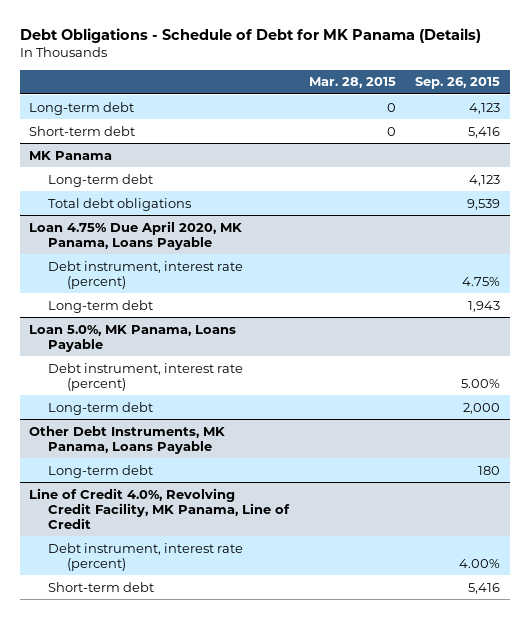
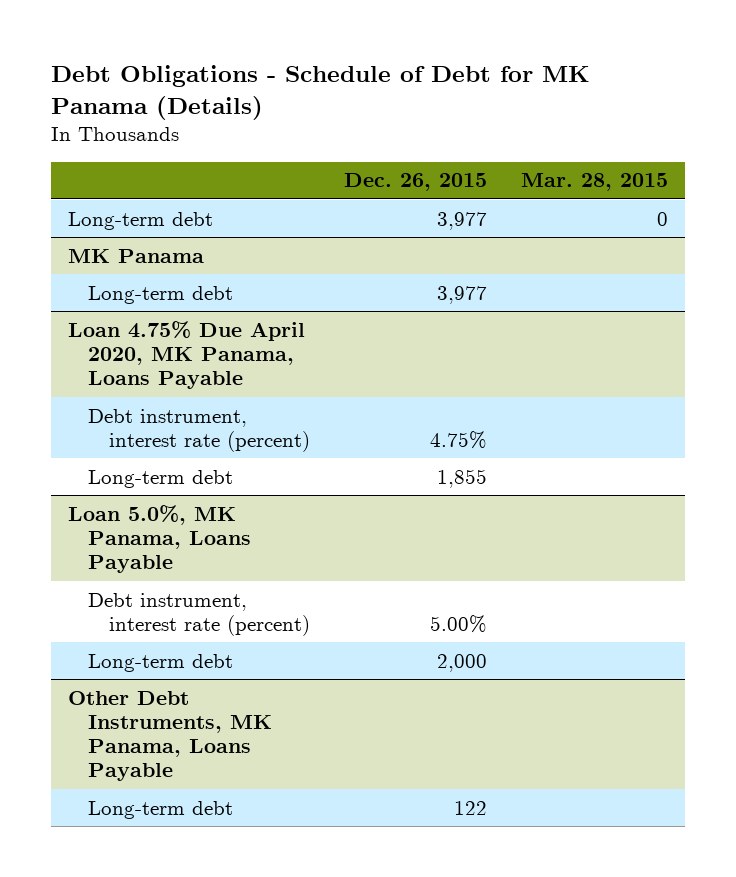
[415,77,501,90] Sep. 26, 2015 -> none
none -> [343,173,487,192] Dec. 26, 2015
[29,125,136,136] Short-term debt -> none
[48,197,192,211] Total debt obligations -> none
[29,487,291,529] Line of Credit 4.0%, Revolving Credit Facility, MK Panama, Line of Credit -> none
[48,542,244,571] Debt instrument, interest rate (percent) -> none
[48,581,155,592] Short-term debt -> none

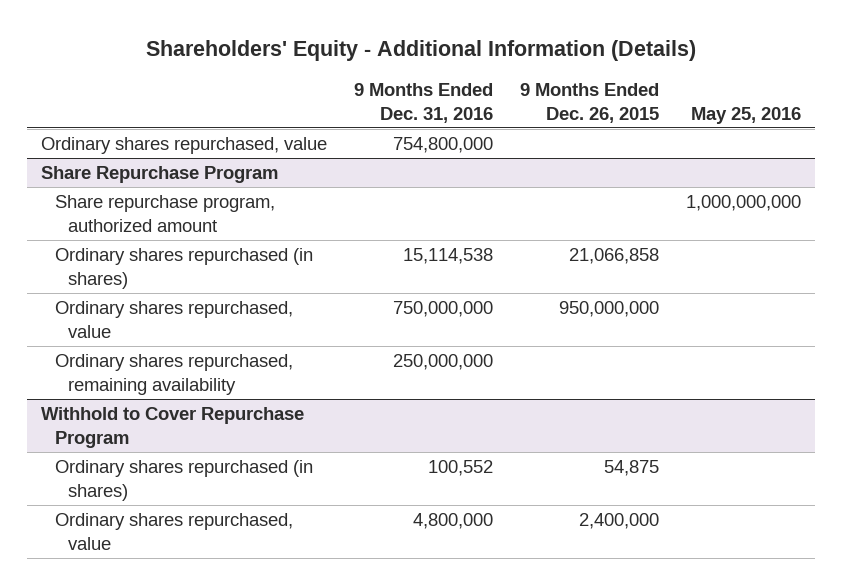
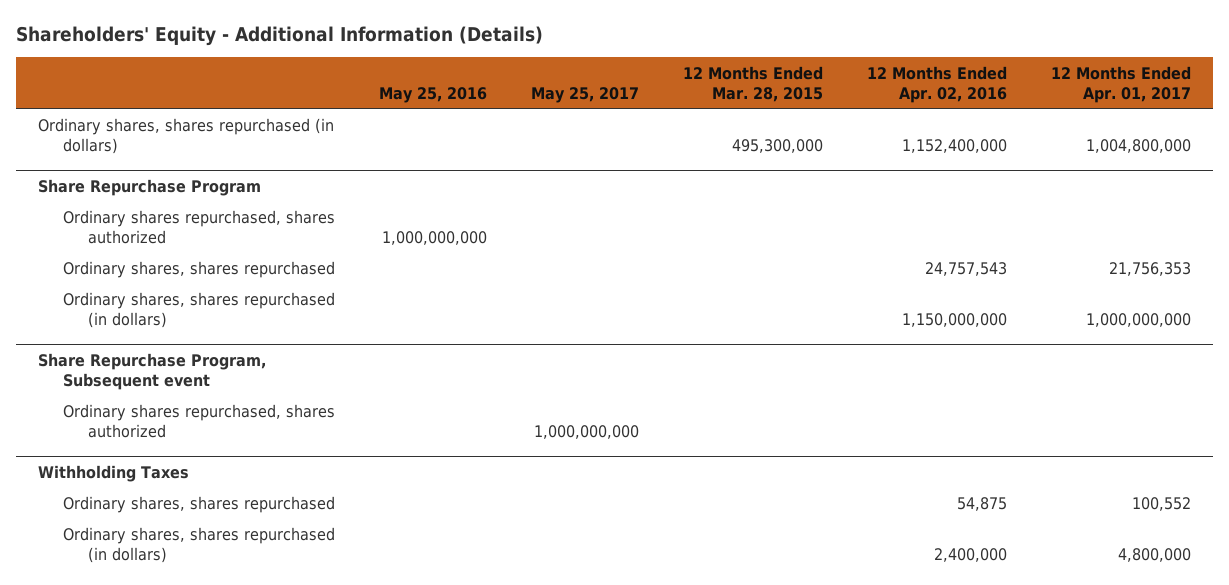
[354,82,494,123] 9 Months Ended Dec. 31, 2016 -> none
[520,82,660,123] 9 Months Ended Dec. 26, 2015 -> none
none -> [531,86,640,103] May 25, 2017
none -> [683,65,824,102] 12 Months Ended Mar. 28, 2015
none -> [867,65,1008,103] 12 Months Ended Apr. 02, 2016
none -> [1051,65,1192,103] 12 Months Ended Apr. 01, 2017
[40,136,327,154] Ordinary shares repurchased, value -> [38,117,335,154] Ordinary shares, shares repurchased (in dollars)
[54,353,293,395] Ordinary shares repurchased, remaining availability -> none
[54,194,275,232] Share repurchase program, authorized amount -> [62,209,335,244] Ordinary shares repurchased, shares authorized
[54,247,313,289] Ordinary shares repurchased (in shares) -> [62,260,335,278] Ordinary shares, shares repurchased
[54,300,293,338] Ordinary shares repurchased, value -> [62,291,335,328] Ordinary shares, shares repurchased (in dollars)
none -> [38,352,267,390] Share Repurchase Program, Subsequent event
none -> [62,403,335,438] Ordinary shares repurchased, shares authorized
[40,406,304,448] Withhold to Cover Repurchase Program -> [38,464,190,482] Withholding Taxes
[54,459,313,501] Ordinary shares repurchased (in shares) -> [62,495,335,513] Ordinary shares, shares repurchased
[54,512,293,550] Ordinary shares repurchased, value -> [62,526,335,563] Ordinary shares, shares repurchased (in dollars)

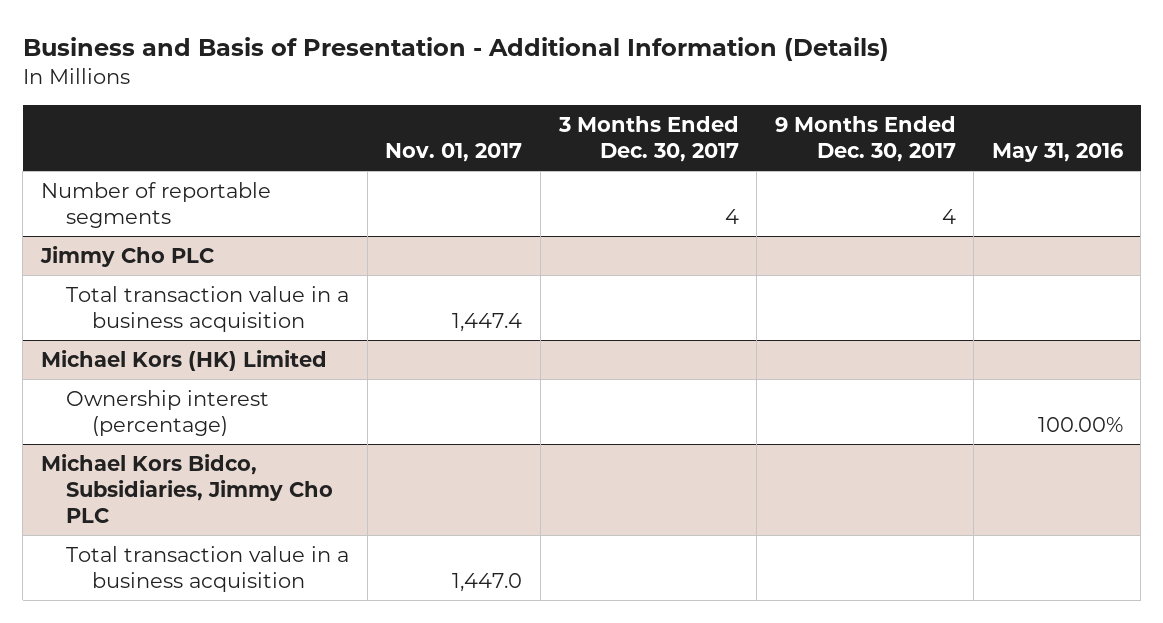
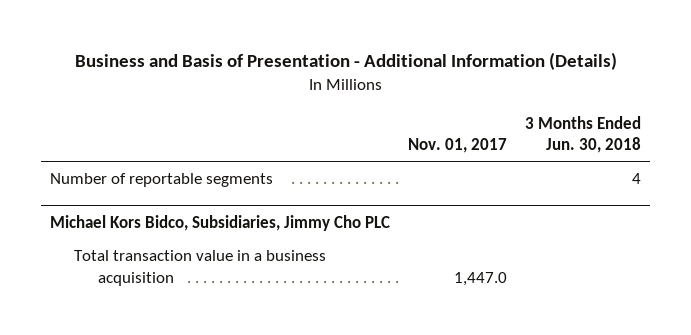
[557,115,739,162] 3 Months Ended Dec. 30, 2017 -> none
[774,115,956,162] 9 Months Ended Dec. 30, 2017 -> none
[991,142,1123,162] May 31, 2016 -> none
none -> [525,115,642,154] 3 Months Ended Jun. 30, 2018
[39,245,214,267] Jimmy Cho PLC -> none
[66,285,350,332] Total transaction value in a business acquisition -> none
[40,349,327,371] Michael Kors (HK) Limited -> none
[66,389,270,436] Ownership interest (percentage) -> none

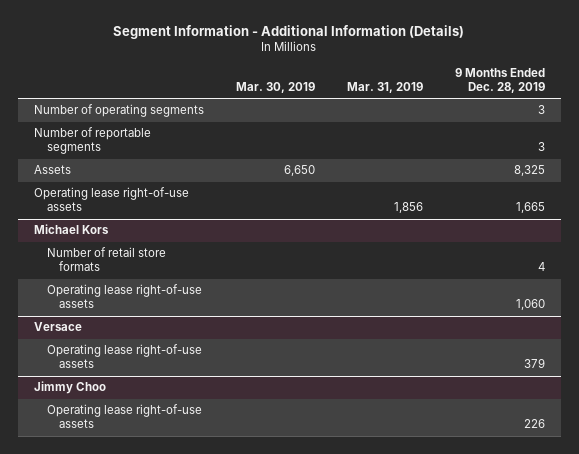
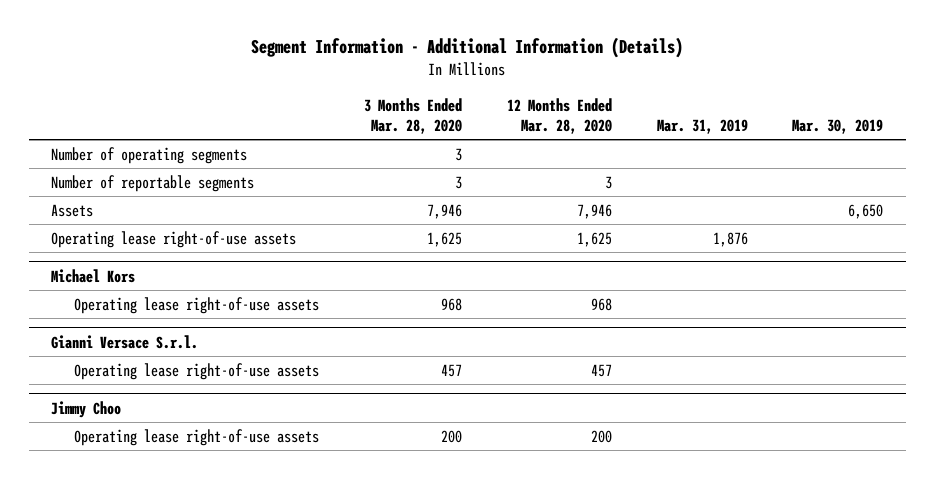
[454,68,545,94] 9 Months Ended Dec. 28, 2019 -> none
none -> [363,98,462,134] 3 Months Ended Mar. 28, 2020
none -> [506,98,612,134] 12 Months Ended Mar. 28, 2020
[393,202,423,214] 1,856 -> [712,231,748,247] 1,876
[46,247,166,272] Number of retail store formats -> none
[33,322,82,332] Versace -> [50,334,198,349] Gianni Versace S.r.l.

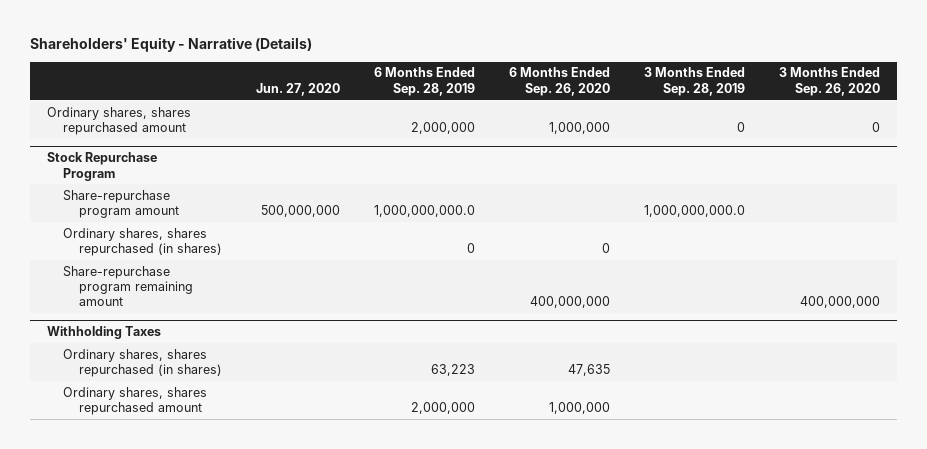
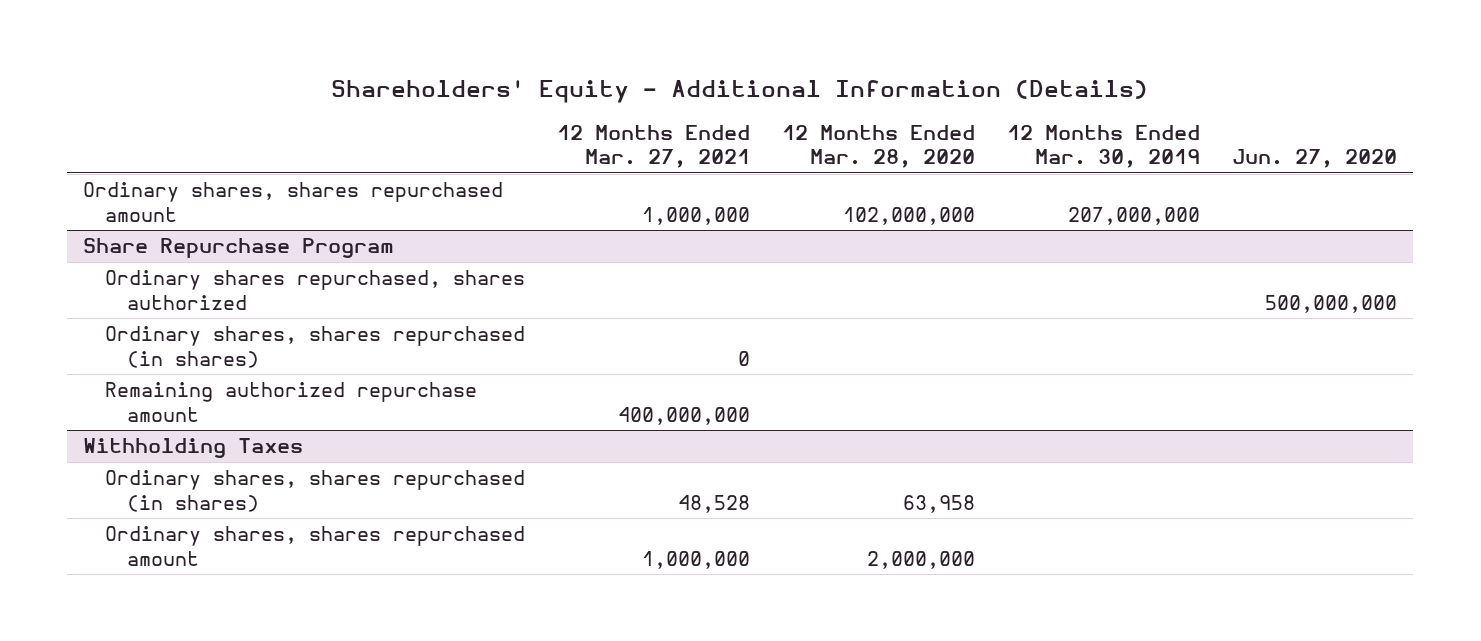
[30,37,313,53] Shareholders' Equity - Narrative (Details) -> [331,80,1149,104] Shareholders' Equity - Additional Information (Details)
[373,67,475,96] 6 Months Ended Sep. 28, 2019 -> none
[508,67,610,96] 6 Months Ended Sep. 26, 2020 -> none
[643,67,745,96] 3 Months Ended Sep. 28, 2019 -> none
[778,67,880,96] 3 Months Ended Sep. 26, 2020 -> none
none -> [557,124,751,169] 12 Months Ended Mar. 27, 2021
none -> [782,124,976,169] 12 Months Ended Mar. 28, 2020
none -> [1007,124,1201,169] 12 Months Ended Mar. 30, 2019
[47,152,158,181] Stock Repurchase Program -> [83,238,395,259] Share Repurchase Program
[63,189,180,219] Share-repurchase program amount -> [105,270,526,310] Ordinary shares repurchased, shares authorized
[63,265,194,307] Share-repurchase program remaining amount -> [105,382,478,422] Remaining authorized repurchase amount

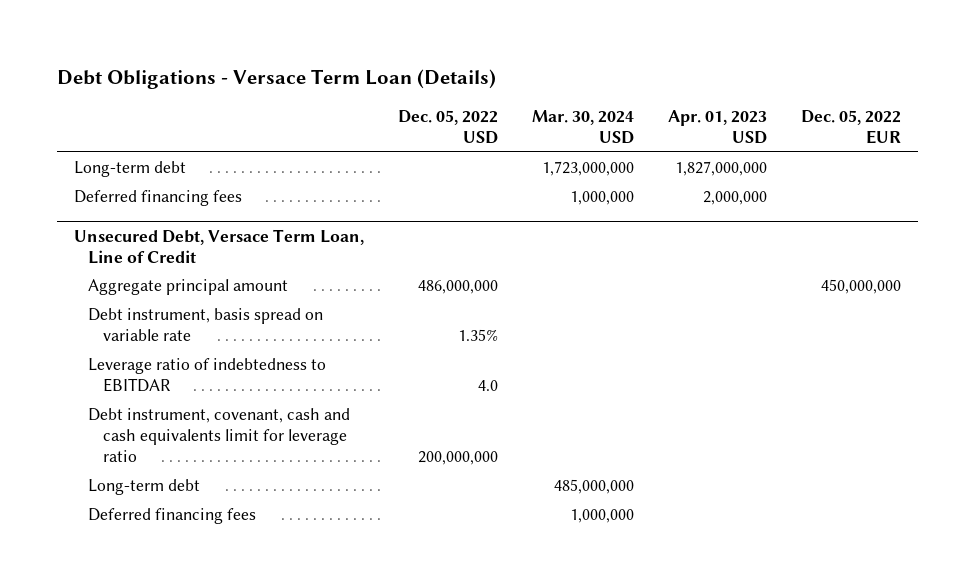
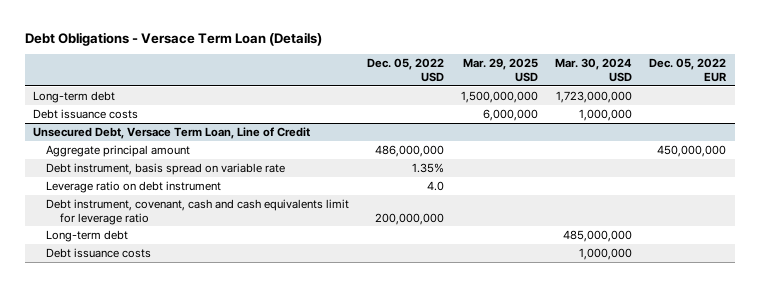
[667,109,767,145] Apr. 01, 2023 USD -> none
none -> [462,58,538,82] Mar. 29, 2025 USD
[73,190,242,207] Deferred financing fees -> [33,109,139,120] Debt issuance costs
[88,358,327,393] Leverage ratio of indebtedness to EBITDAR -> [46,181,222,194] Leverage ratio on debt instrument
[88,508,257,525] Deferred financing fees -> [46,248,152,259] Debt issuance costs

